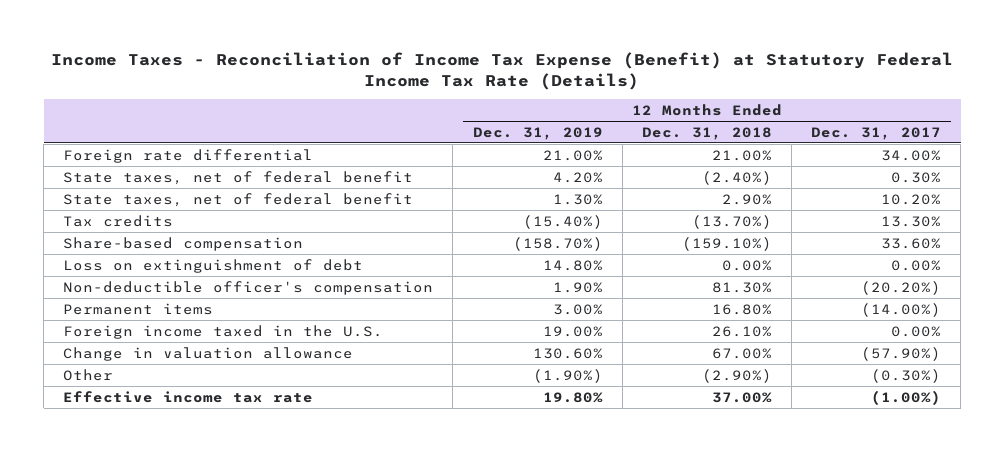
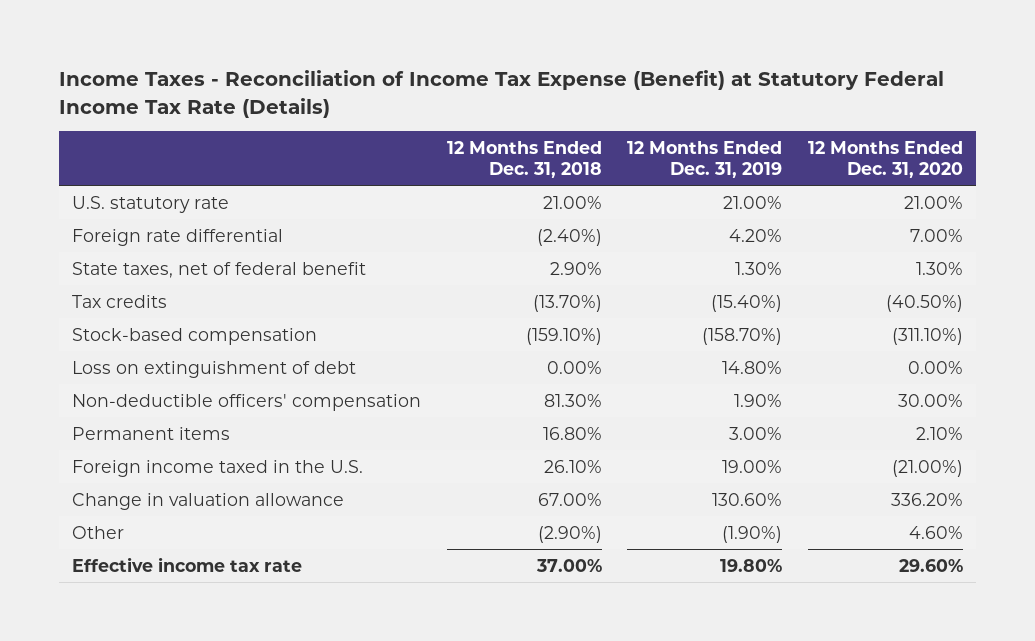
[811,126,942,140] Dec. 31, 2017 -> none
none -> [808,140,964,179] 12 Months Ended Dec. 31, 2020
[63,170,414,185] State taxes, net of federal benefit -> none
none -> [71,195,229,213] U.S. statutory rate
[542,149,603,161] 21.00% -> [729,228,783,242] 4.20%
[711,149,772,161] 21.00% -> [536,228,602,246] (2.40%)
[63,236,304,251] Share-based compensation -> [71,327,317,345] Stock-based compensation
[63,280,434,295] Non-deductible officer's compensation -> [71,393,421,411] Non-deductible officers' compensation

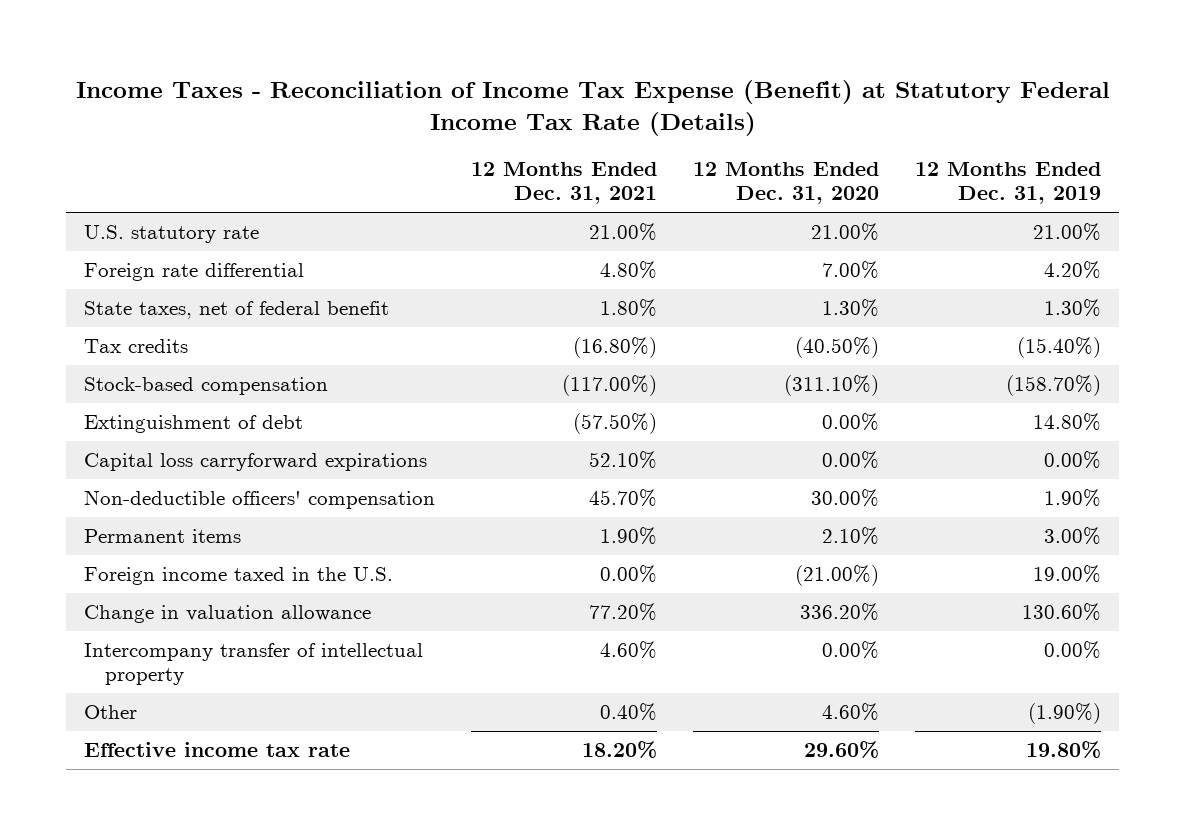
[446,140,602,179] 12 Months Ended Dec. 31, 2018 -> none
none -> [471,162,658,205] 12 Months Ended Dec. 31, 2021
[71,360,356,378] Loss on extinguishment of debt -> [84,415,304,434] Extinguishment of debt
none -> [84,453,428,472] Capital loss carryforward expirations
none -> [84,643,424,685] Intercompany transfer of intellectual property

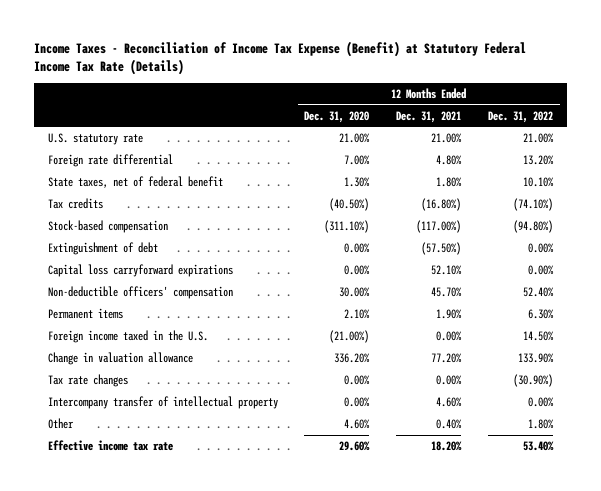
[915,162,1102,205] 12 Months Ended Dec. 31, 2019 -> none
none -> [488,110,554,123] Dec. 31, 2022
none -> [47,374,128,388] Tax rate changes

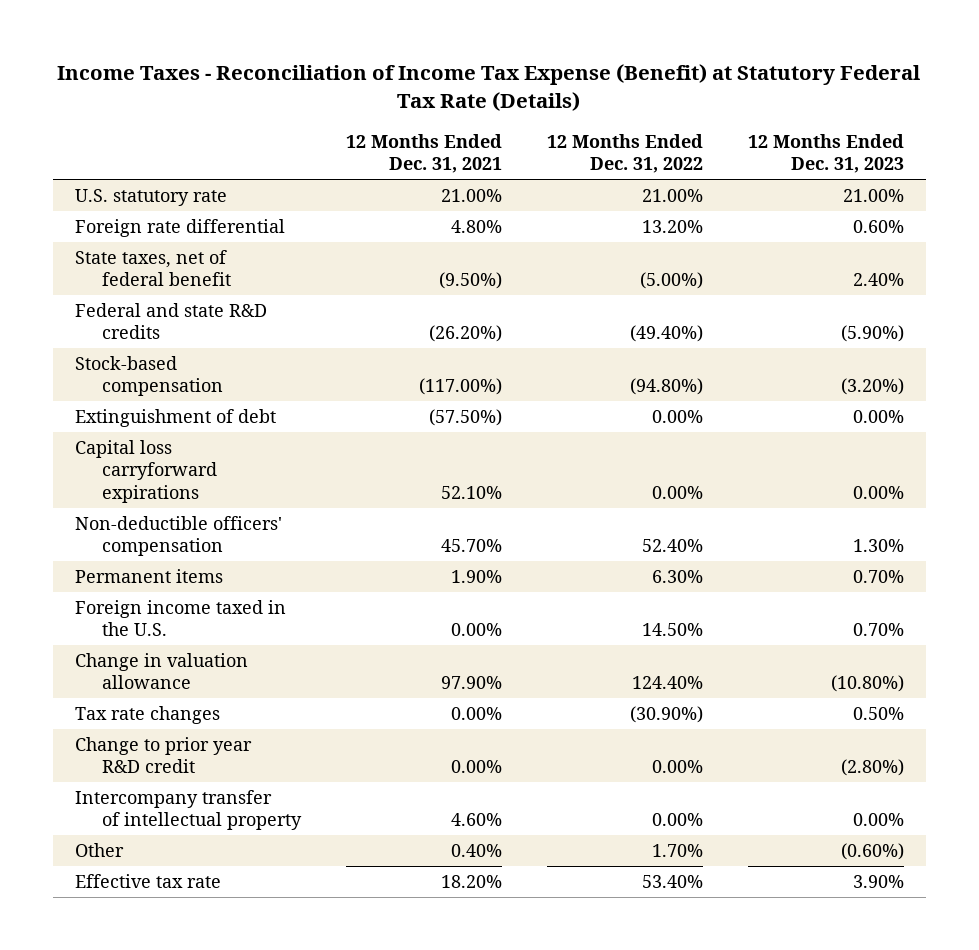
[34,40,527,76] Income Taxes - Reconciliation of Income Tax Expense (Benefit) at Statutory Federal Income Tax Rate (Details) -> [57,64,921,111] Income Taxes - Reconciliation of Income Tax Expense (Benefit) at Statutory Federal Tax Rate (Details)
[304,110,370,123] Dec. 31, 2020 -> none
none -> [747,133,904,174] 12 Months Ended Dec. 31, 2023
[47,198,103,210] Tax credits -> none
[436,177,463,188] 1.80% -> [438,272,502,290] (9.50%)
[523,177,555,188] 10.10% -> [639,272,703,290] (5.00%)
none -> [75,302,268,340] Federal and state R&D credits
[431,353,463,364] 77.20% -> [440,676,502,690] 97.90%
[518,353,555,364] 133.90% -> [631,676,703,690] 124.40%
none -> [75,736,253,774] Change to prior year R&D credit
[528,419,555,430] 1.80% -> [651,843,703,857] 1.70%
[47,440,173,452] Effective income tax rate -> [75,873,222,888] Effective tax rate

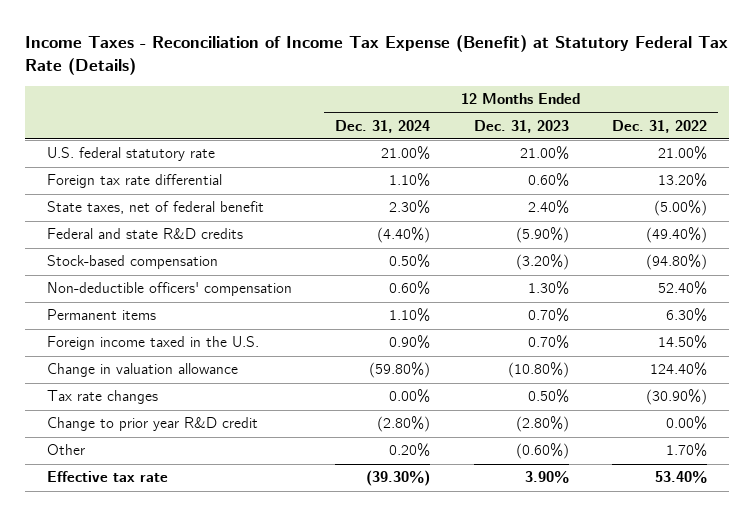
[345,133,502,174] 12 Months Ended Dec. 31, 2021 -> none
none -> [335,119,431,133] Dec. 31, 2024
[75,188,228,206] U.S. statutory rate -> [46,147,215,162] U.S. federal statutory rate
[75,218,286,237] Foreign rate differential -> [46,174,222,189] Foreign tax rate differential
[75,408,277,427] Extinguishment of debt -> none
[75,439,217,504] Capital loss carryforward expirations -> none
[75,789,302,831] Intercompany transfer of intellectual property -> none

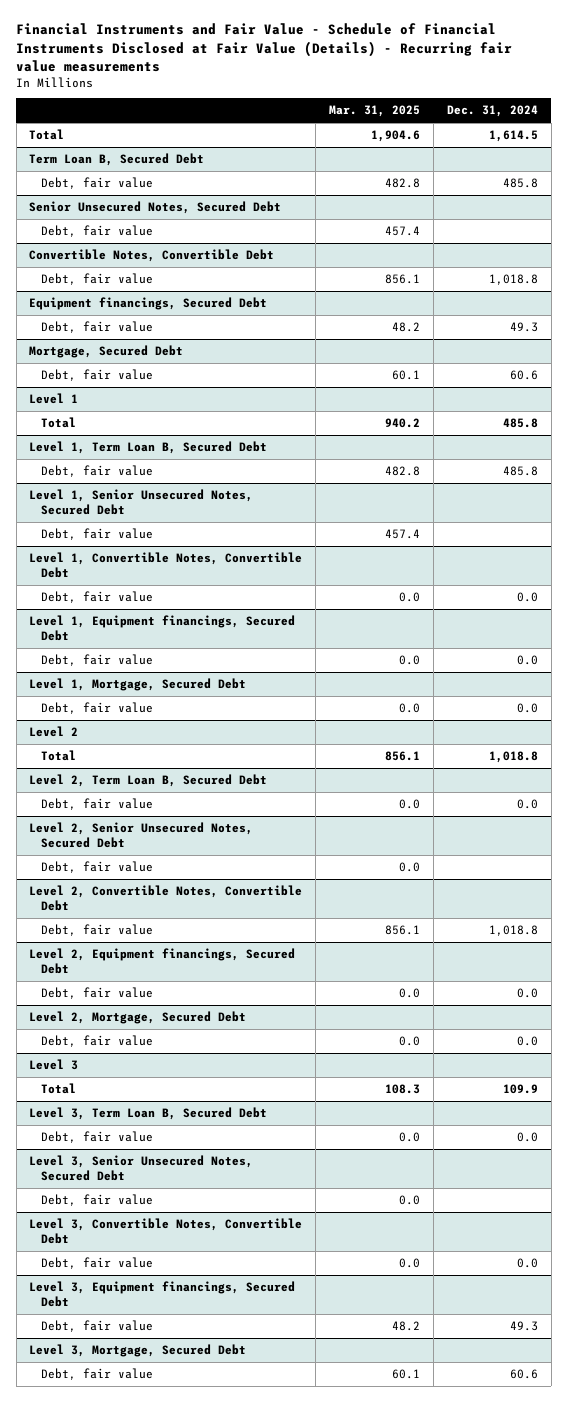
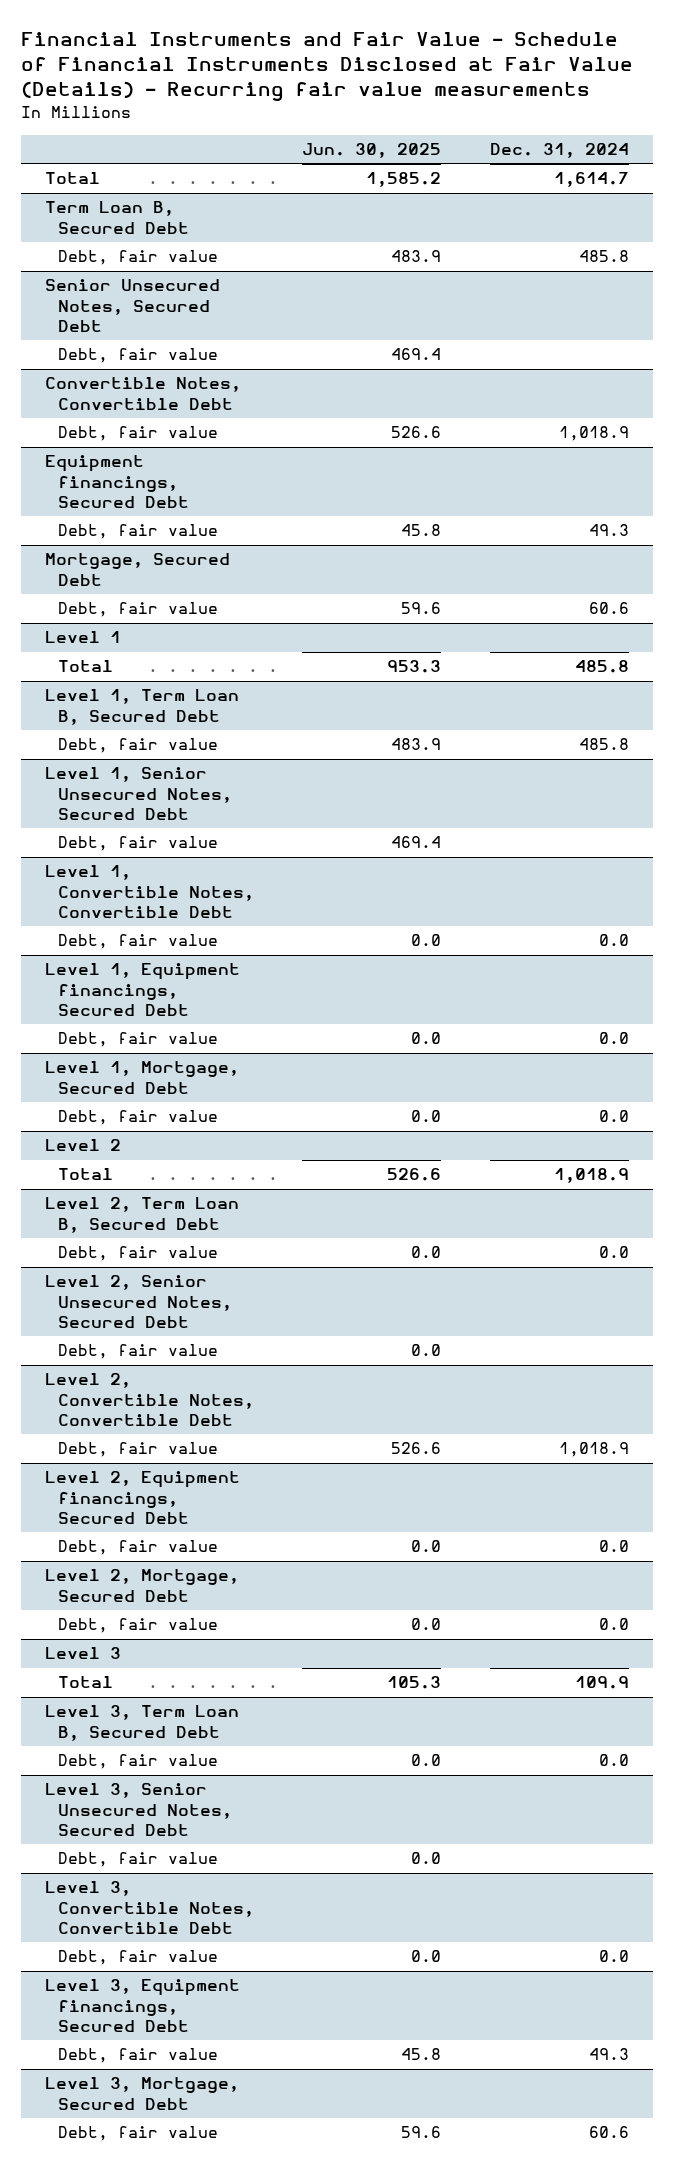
[329,105,421,118] Mar. 31, 2025 -> none
none -> [302,143,442,159] Jun. 30, 2025
[488,129,538,142] 1,614.5 -> [553,172,629,188] 1,614.7
[488,273,538,285] 1,018.8 -> [558,426,629,442] 1,018.9
[488,750,538,763] 1,018.8 -> [553,1168,629,1184] 1,018.9
[488,924,538,936] 1,018.8 -> [558,1442,629,1458] 1,018.9

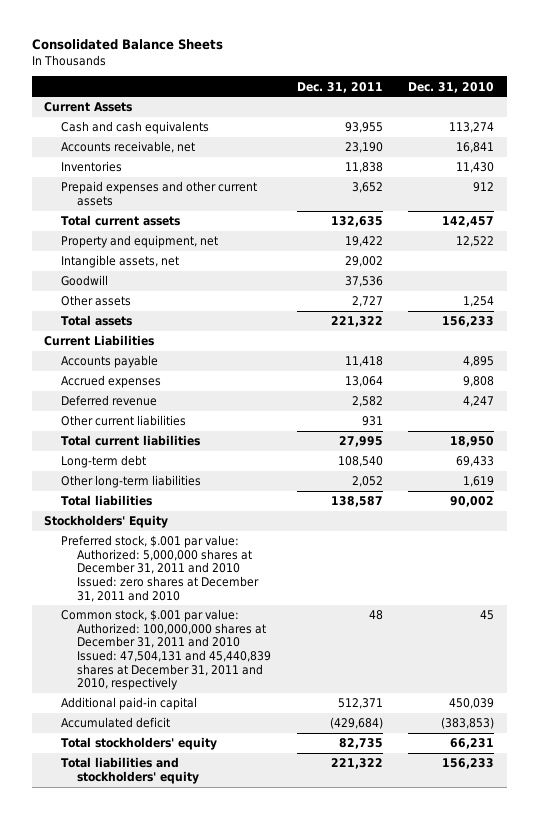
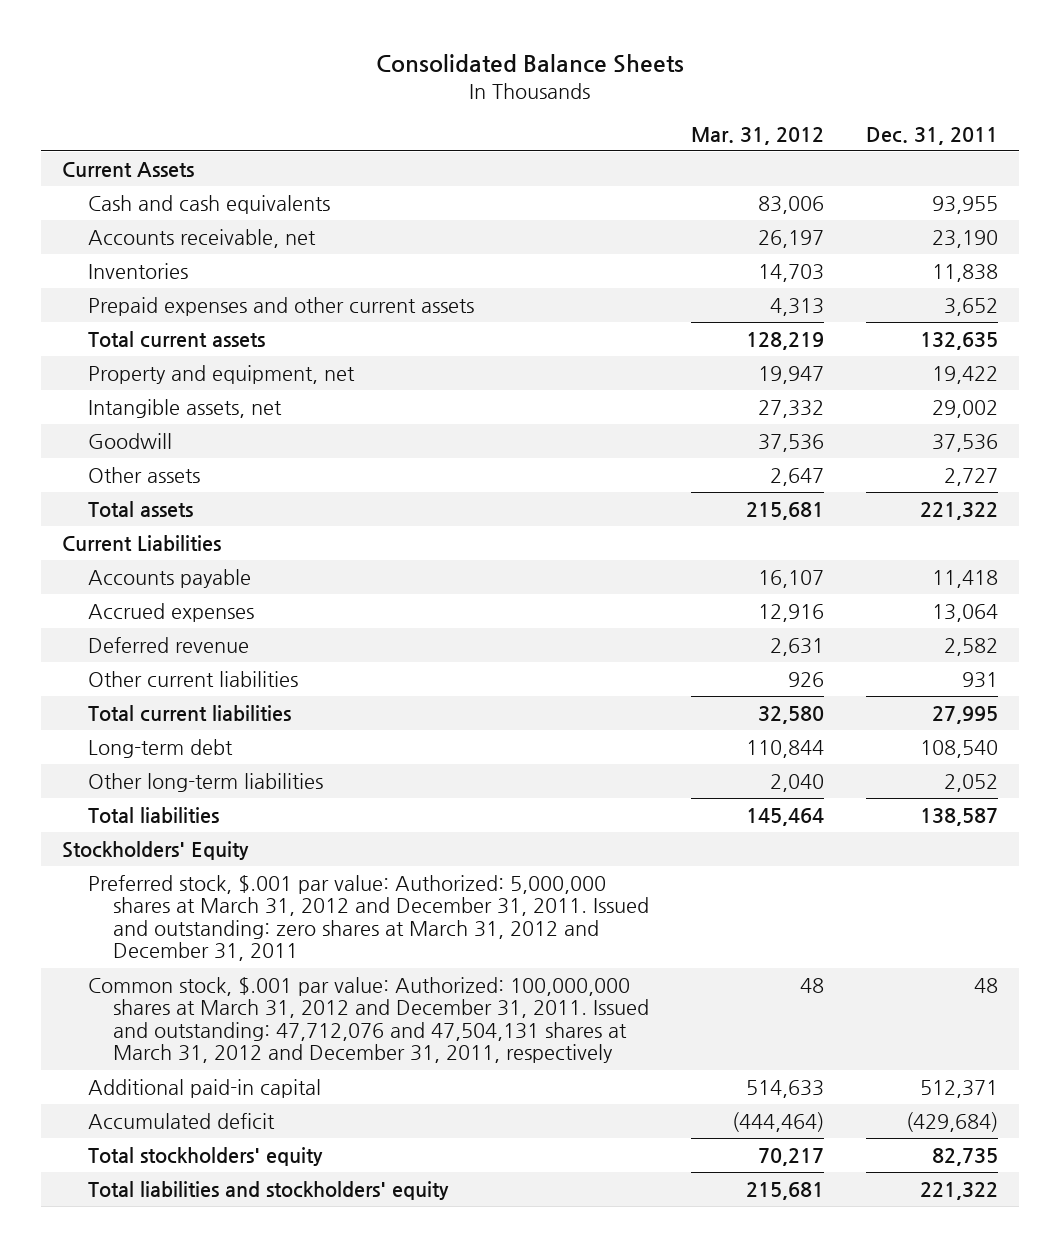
[408,81,495,93] Dec. 31, 2010 -> none
none -> [691,126,825,145] Mar. 31, 2012
[60,535,259,602] Preferred stock, $.001 par value: Authorized: 5,000,000 shares at December 31, 2011 and 2010 Issued: zero shares at December 31, 2011 and 2010 -> [87,874,650,962] Preferred stock, $.001 par value: Authorized: 5,000,000 shares at March 31, 2012 and December 31, 2011. Issued and outstanding: zero shares at March 31, 2012 and December 31, 2011
[60,609,271,691] Common stock, $.001 par value: Authorized: 100,000,000 shares at December 31, 2011 and 2010 Issued: 47,504,131 and 45,440,839 shares at December 31, 2011 and 2010, respectively -> [87,976,650,1064] Common stock, $.001 par value: Authorized: 100,000,000 shares at March 31, 2012 and December 31, 2011. Issued and outstanding: 47,712,076 and 47,504,131 shares at March 31, 2012 and December 31, 2011, respectively

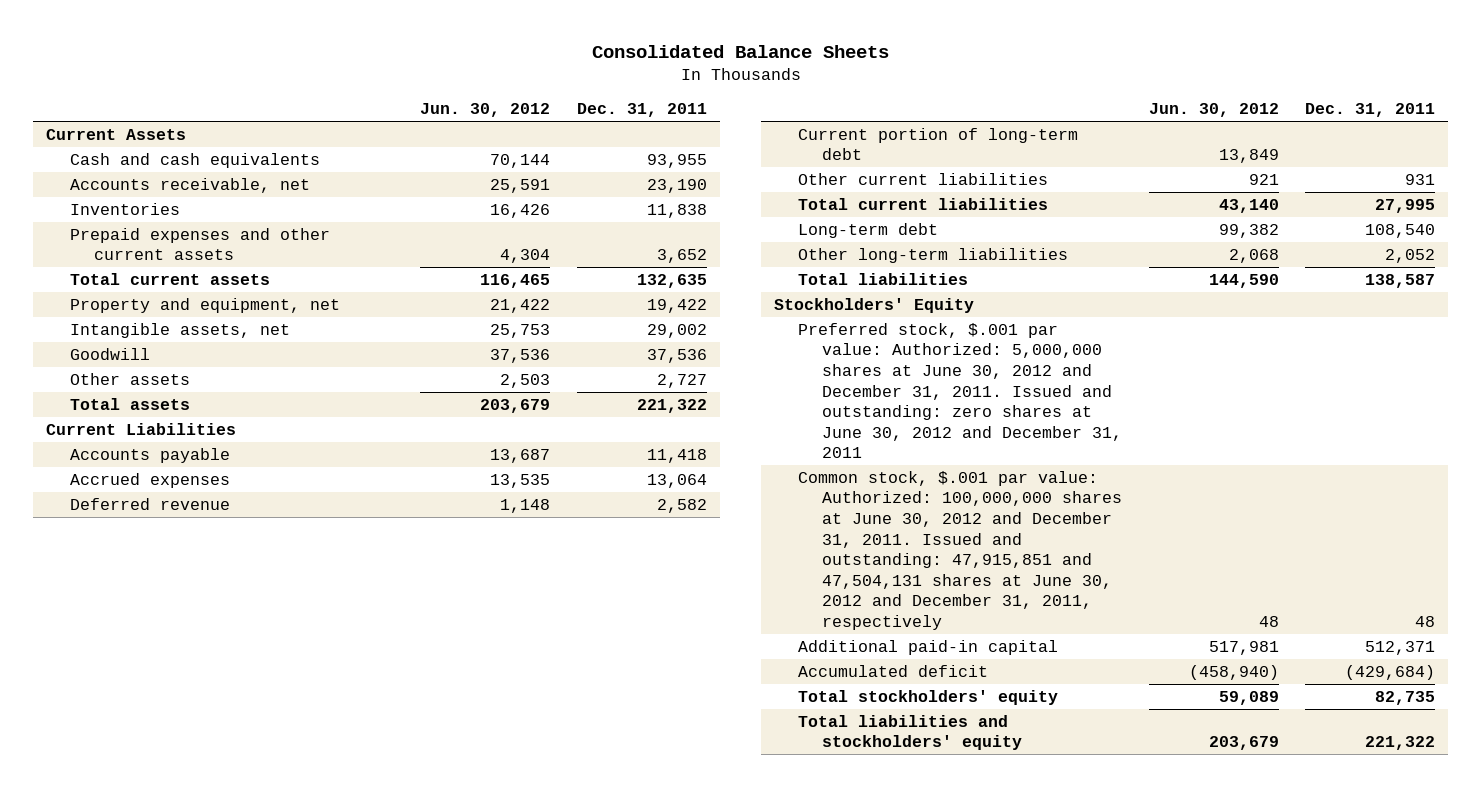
[691,126,825,145] Mar. 31, 2012 -> none
none -> [420,103,551,118] Jun. 30, 2012
none -> [798,127,1079,161] Current portion of long-term debt
[87,874,650,962] Preferred stock, $.001 par value: Authorized: 5,000,000 shares at March 31, 2012 and December 31, 2011. Issued and outstanding: zero shares at March 31, 2012 and December 31, 2011 -> [798,322,1123,459] Preferred stock, $.001 par value: Authorized: 5,000,000 shares at June 30, 2012 and December 31, 2011. Issued and outstanding: zero shares at June 30, 2012 and December 31, 2011
[87,976,650,1064] Common stock, $.001 par value: Authorized: 100,000,000 shares at March 31, 2012 and December 31, 2011. Issued and outstanding: 47,712,076 and 47,504,131 shares at March 31, 2012 and December 31, 2011, respectively -> [798,470,1123,630] Common stock, $.001 par value: Authorized: 100,000,000 shares at June 30, 2012 and December 31, 2011. Issued and outstanding: 47,915,851 and 47,504,131 shares at June 30, 2012 and December 31, 2011, respectively

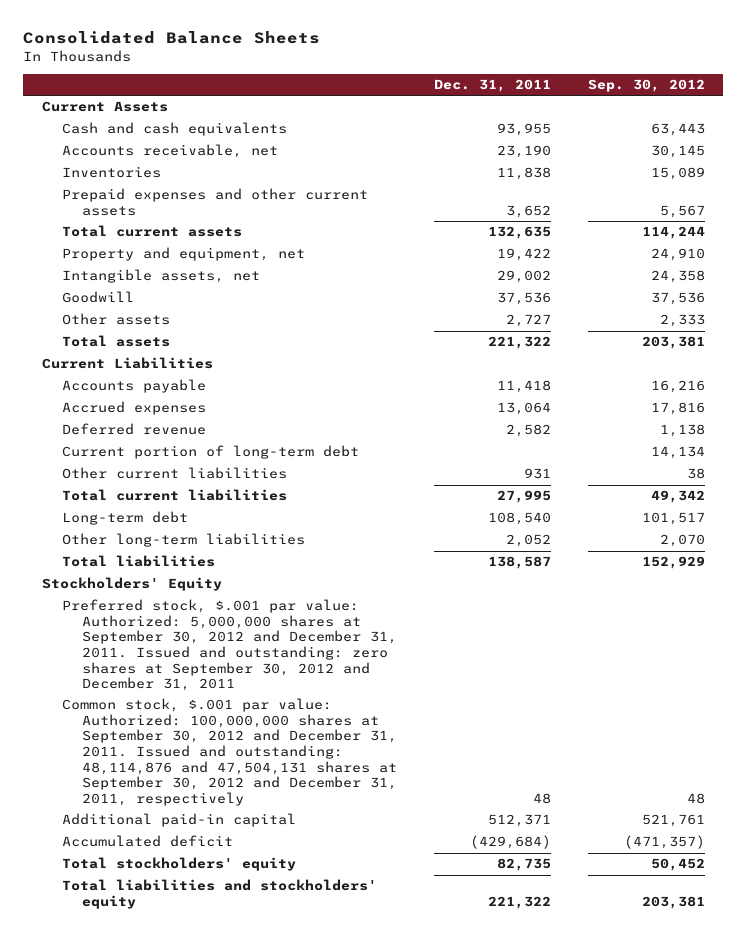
[420,103,551,118] Jun. 30, 2012 -> none
none -> [587,79,705,93] Sep. 30, 2012
[798,322,1123,459] Preferred stock, $.001 par value: Authorized: 5,000,000 shares at June 30, 2012 and December 31, 2011. Issued and outstanding: zero shares at June 30, 2012 and December 31, 2011 -> [62,599,398,692] Preferred stock, $.001 par value: Authorized: 5,000,000 shares at September 30, 2012 and December 31, 2011. Issued and outstanding: zero shares at September 30, 2012 and December 31, 2011
[798,470,1123,630] Common stock, $.001 par value: Authorized: 100,000,000 shares at June 30, 2012 and December 31, 2011. Issued and outstanding: 47,915,851 and 47,504,131 shares at June 30, 2012 and December 31, 2011, respectively -> [62,698,398,806] Common stock, $.001 par value: Authorized: 100,000,000 shares at September 30, 2012 and December 31, 2011. Issued and outstanding: 48,114,876 and 47,504,131 shares at September 30, 2012 and December 31, 2011, respectively

